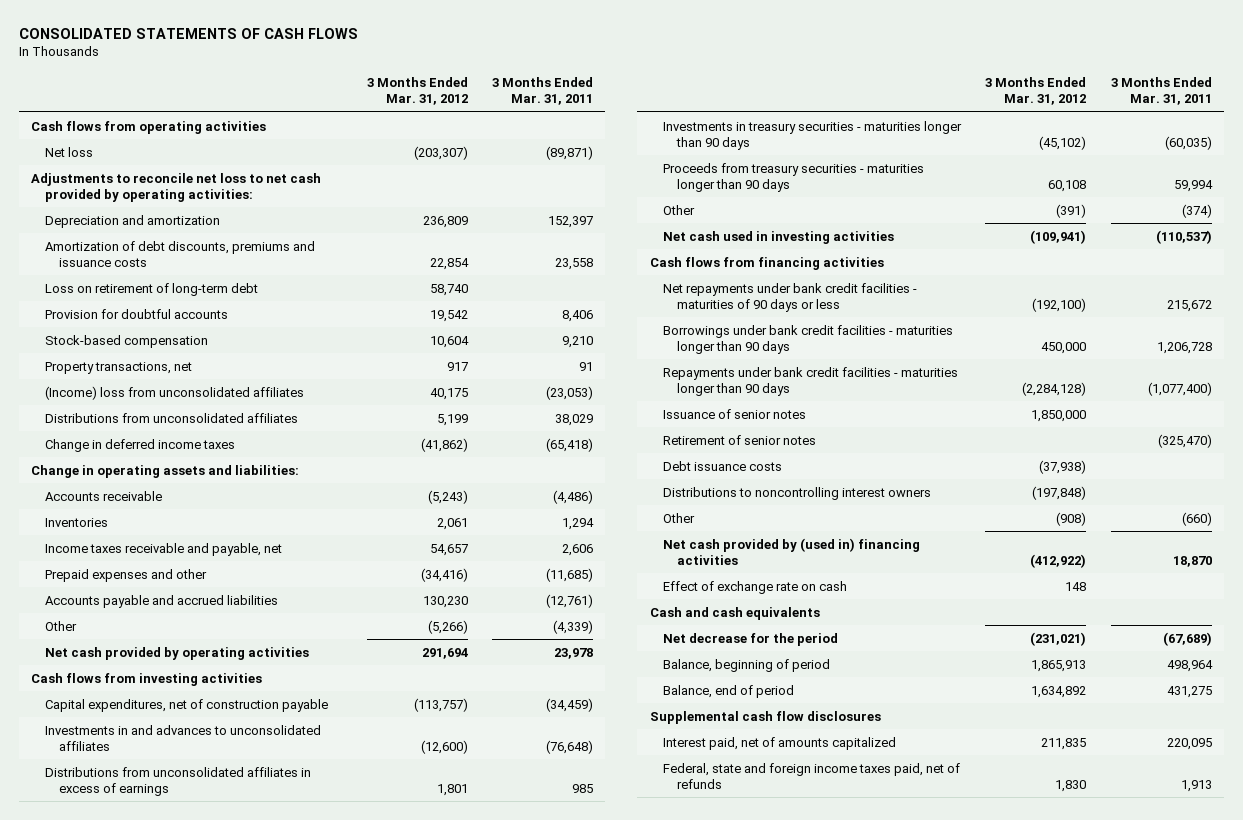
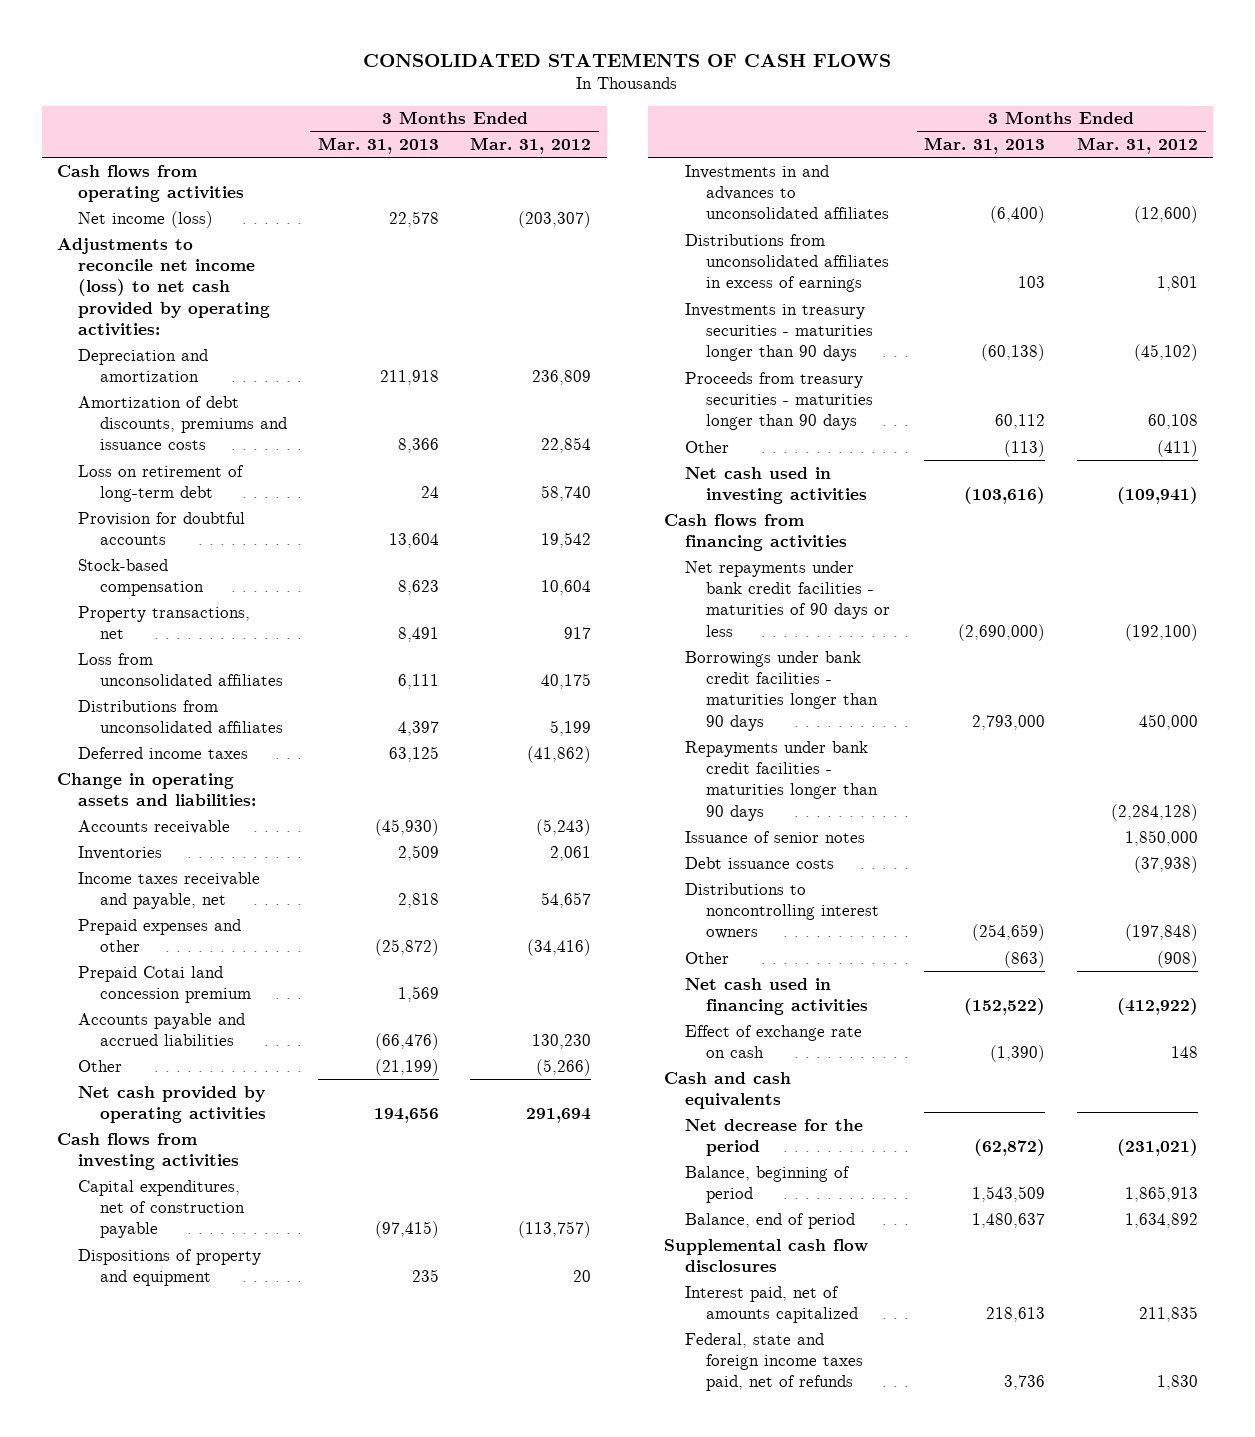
[492,76,594,105] 3 Months Ended Mar. 31, 2011 -> none
none -> [317,137,439,155] Mar. 31, 2013
[45,146,94,157] Net loss -> [78,210,214,228] Net income (loss)
[31,172,322,202] Adjustments to reconcile net loss to net cash provided by operating activities: -> [57,237,271,336] Adjustments to reconcile net income (loss) to net cash provided by operating activities:
[45,385,305,400] (Income) loss from unconsolidated affiliates -> [78,652,283,686] Loss from unconsolidated affiliates
[45,438,236,452] Change in deferred income taxes -> [78,746,249,759] Deferred income taxes
none -> [78,965,251,1003] Prepaid Cotai land concession premium
none -> [78,1248,262,1286] Dispositions of property and equipment
[1056,203,1087,218] (391) -> [1156,439,1198,457] (411)
[663,434,817,445] Retirement of senior notes -> none
[663,537,921,565] Net cash provided by (used in) financing activities -> [684,977,869,1015] Net cash used in financing activities

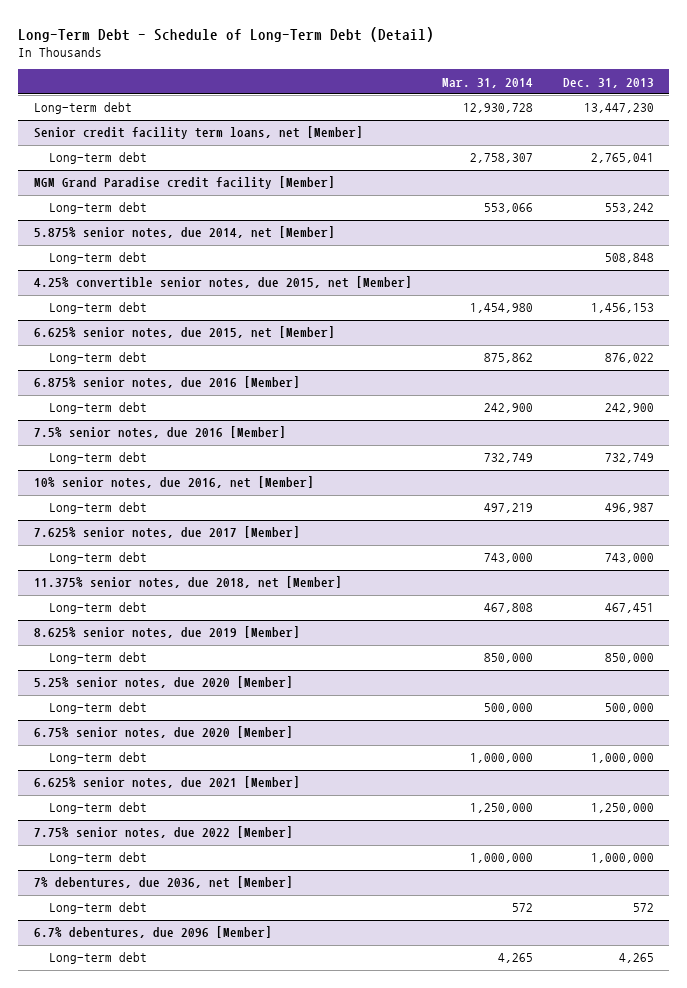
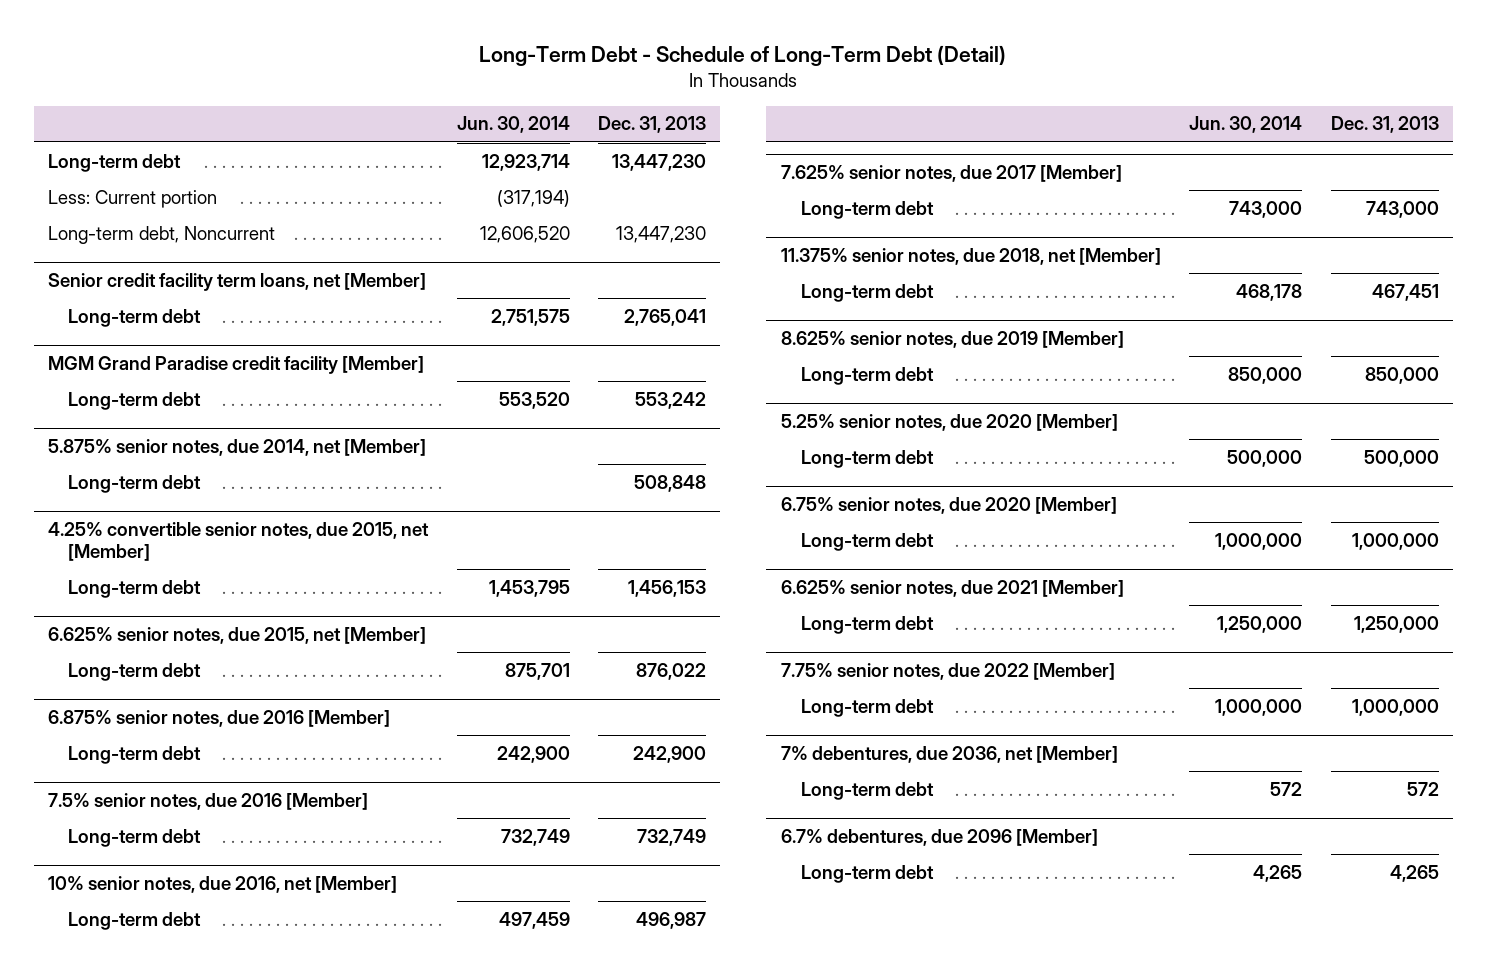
[441,77,533,88] Mar. 31, 2014 -> none
none -> [456,116,570,134] Jun. 30, 2014
none -> [48,189,218,208] Less: Current portion
none -> [48,225,276,244] Long-term debt, Noncurrent

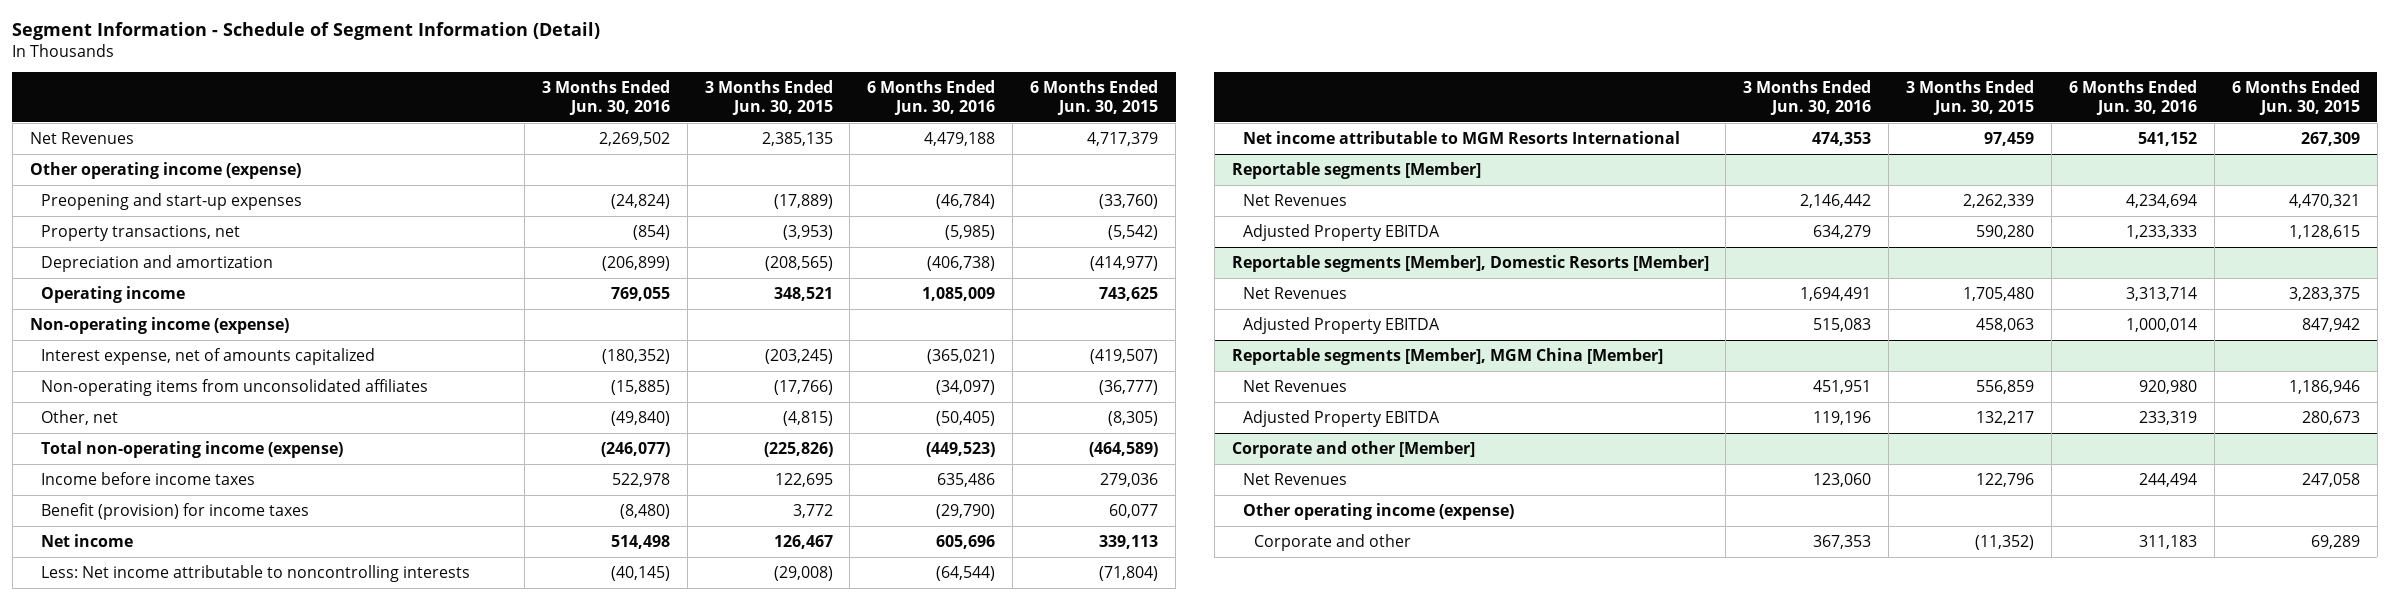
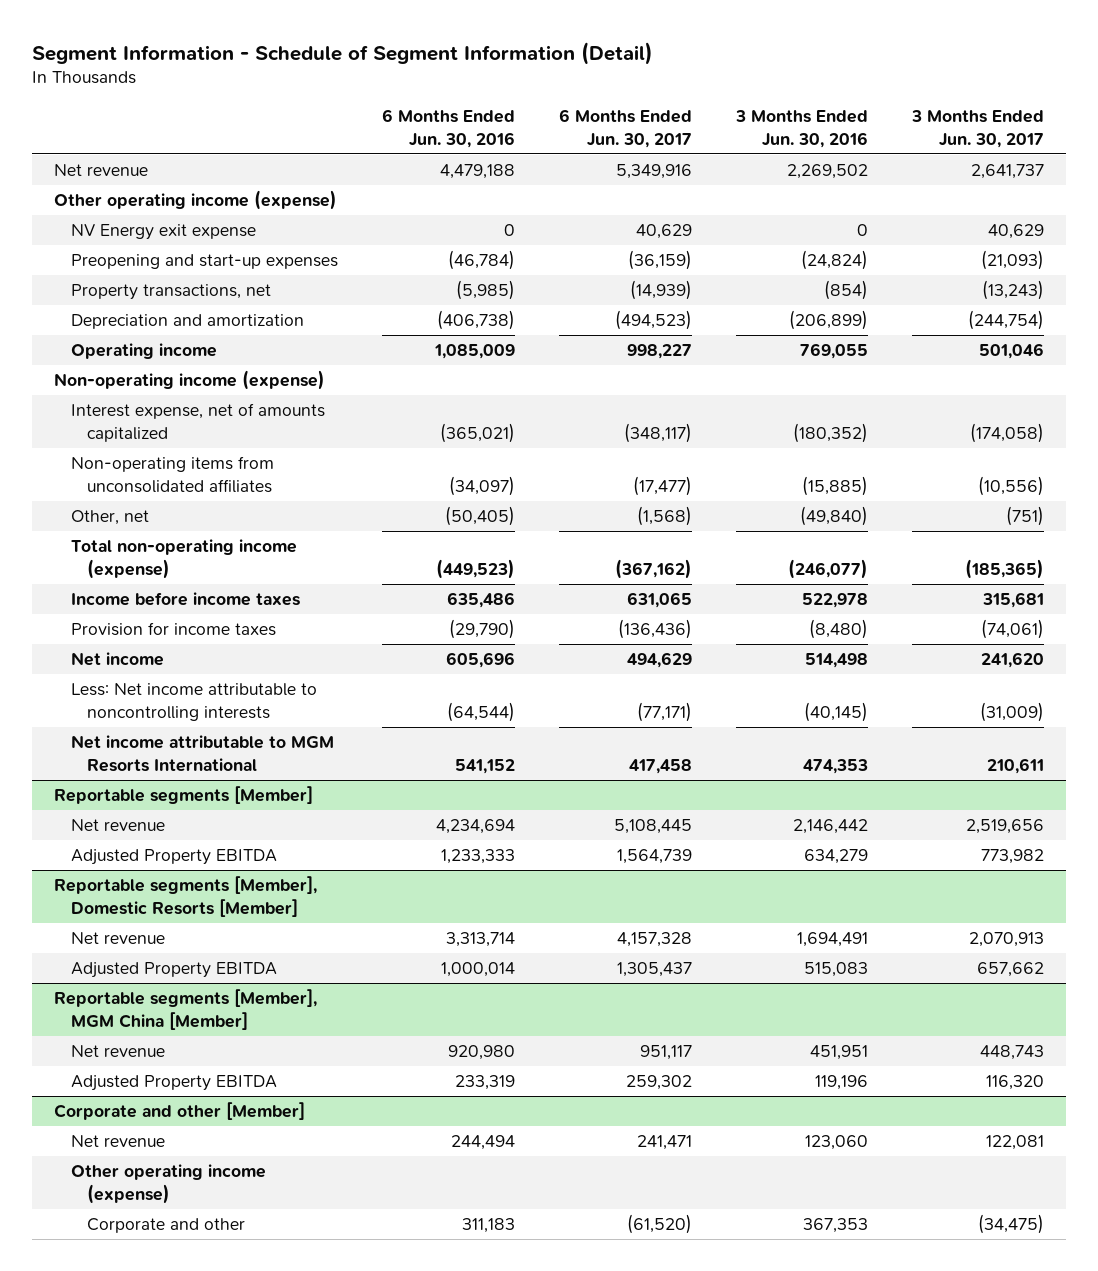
[704,80,833,115] 3 Months Ended Jun. 30, 2015 -> none
[1030,80,1159,115] 6 Months Ended Jun. 30, 2015 -> none
none -> [558,109,692,148] 6 Months Ended Jun. 30, 2017
none -> [911,110,1045,148] 3 Months Ended Jun. 30, 2017
[29,131,134,144] Net Revenues -> [54,164,149,177] Net revenue
none -> [70,224,256,241] NV Energy exit expense
[41,502,310,520] Benefit (provision) for income taxes -> [70,622,276,637] Provision for income taxes
[1242,193,1347,206] Net Revenues -> [70,819,165,832] Net revenue
[1242,286,1347,299] Net Revenues -> [70,932,165,945] Net revenue
[1242,379,1347,392] Net Revenues -> [70,1045,165,1058] Net revenue
[1242,472,1347,485] Net Revenues -> [70,1135,165,1148] Net revenue

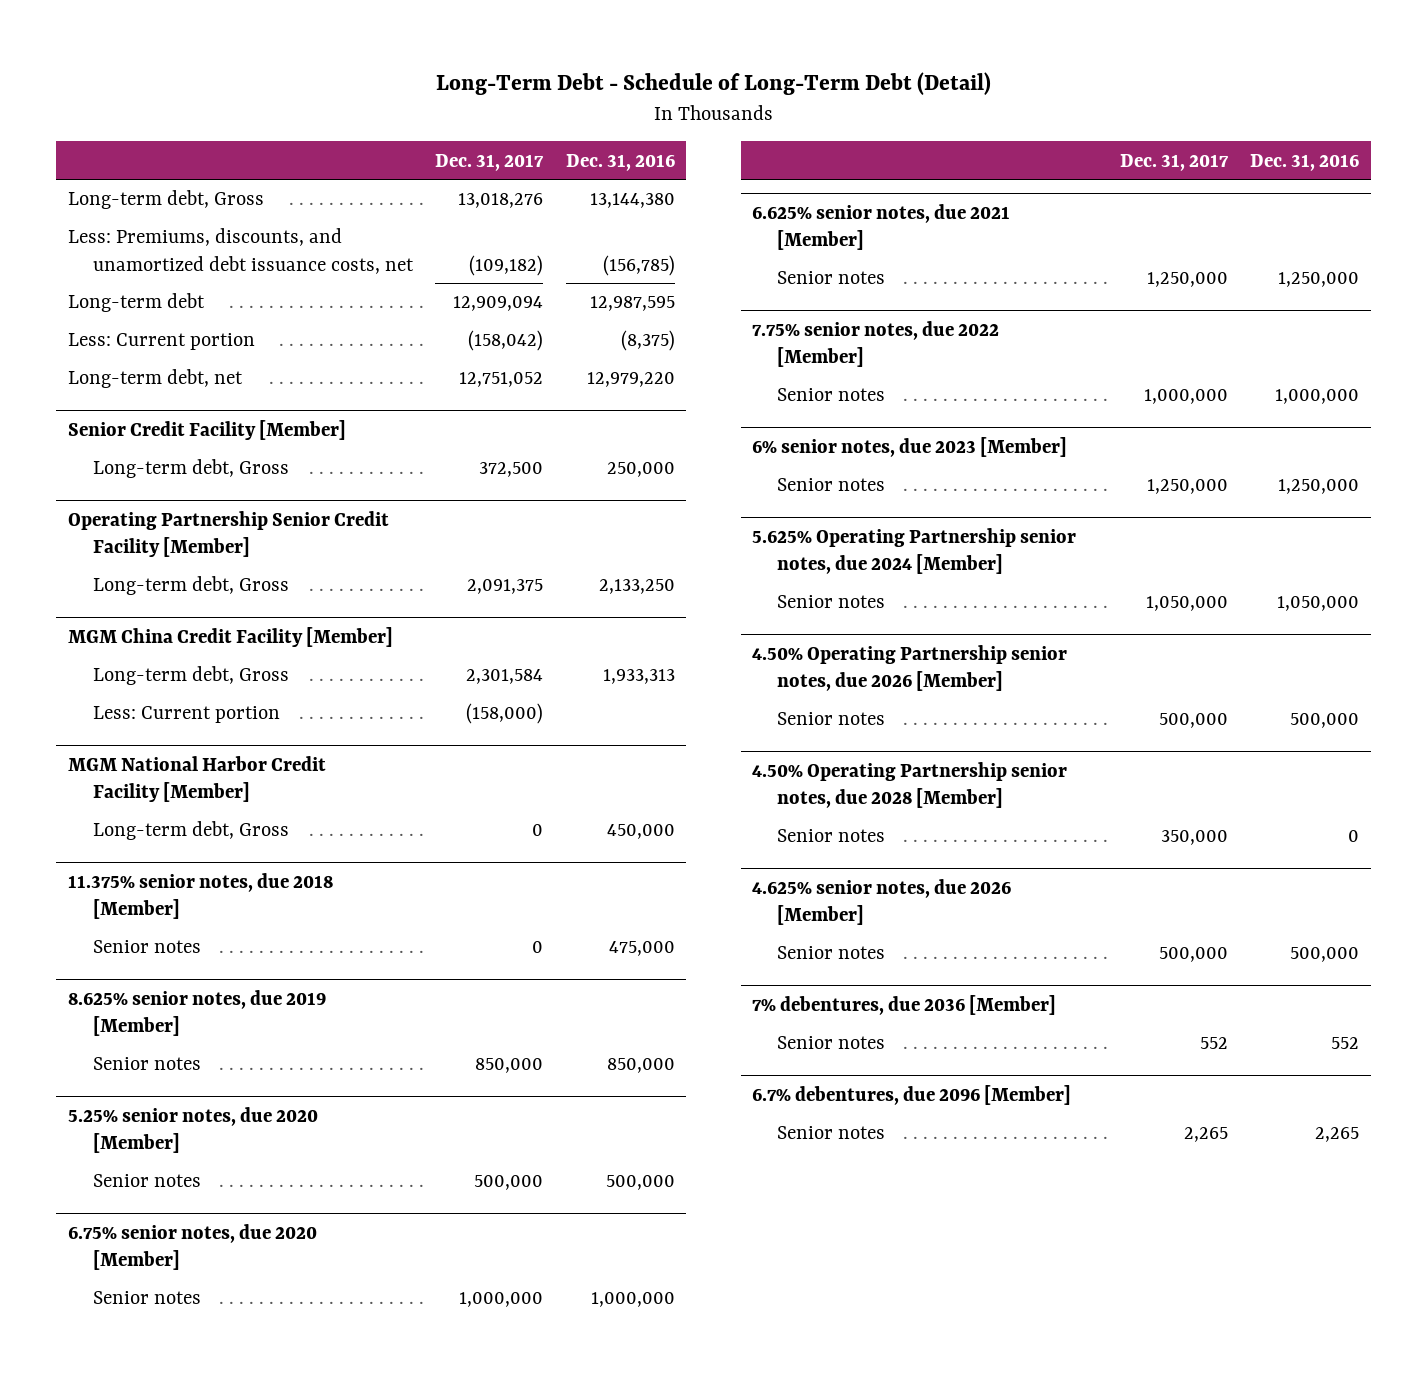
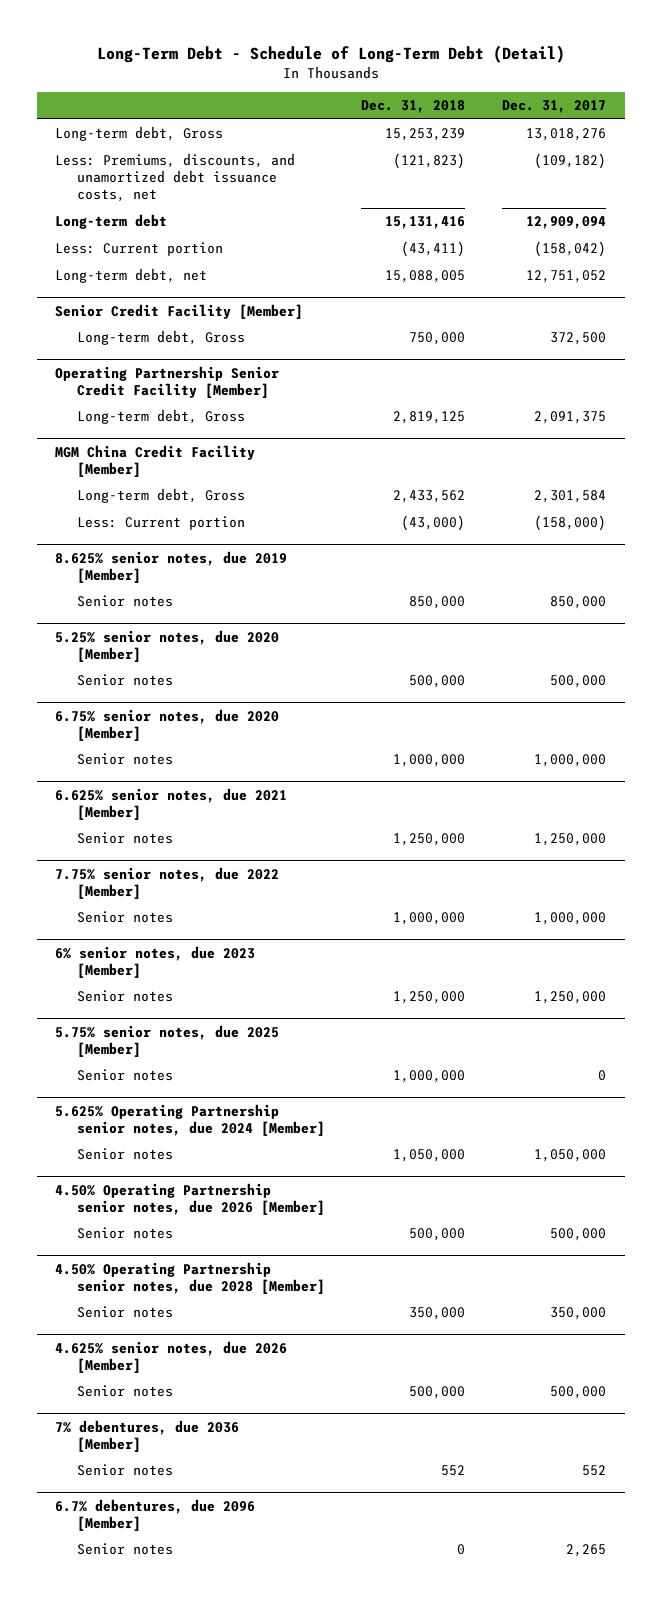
[566,153,676,171] Dec. 31, 2016 -> none
none -> [361,100,466,114] Dec. 31, 2018
[67,755,326,803] MGM National Harbor Credit Facility [Member] -> none
[92,821,289,841] Long-term debt, Gross -> none
[67,872,333,920] 11.375% senior notes, due 2018 [Member] -> none
[92,940,201,954] Senior notes -> none
none -> [55,1024,280,1057] 5.75% senior notes, due 2025 [Member]
none -> [76,1069,173,1082] Senior notes

